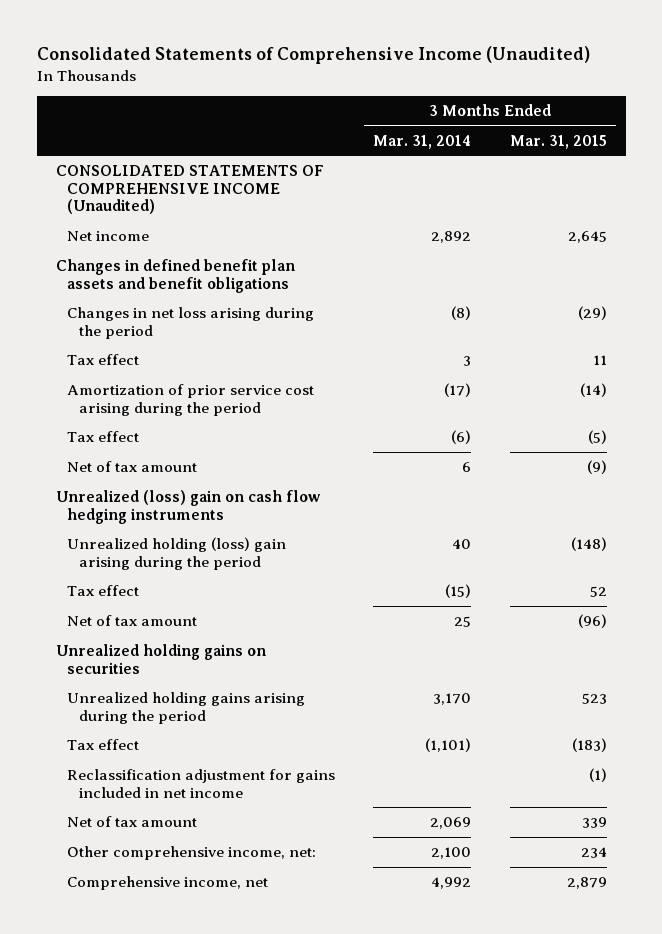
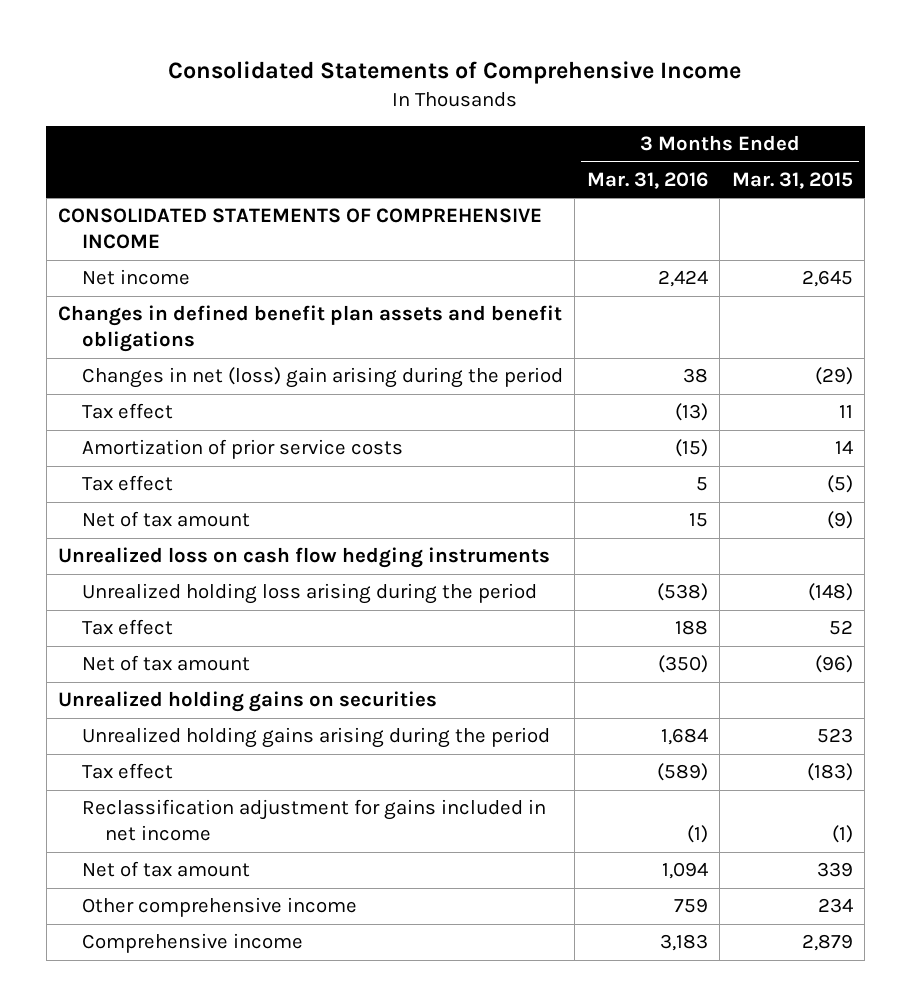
[36,46,590,65] Consolidated Statements of Comprehensive Income (Unaudited) -> [168,61,742,85] Consolidated Statements of Comprehensive Income
[373,134,472,149] Mar. 31, 2014 -> none
none -> [586,172,708,190] Mar. 31, 2016
[55,165,324,215] CONSOLIDATED STATEMENTS OF COMPREHENSIVE INCOME (Unaudited) -> [58,208,543,250] CONSOLIDATED STATEMENTS OF COMPREHENSIVE INCOME
[67,307,315,339] Changes in net loss arising during the period -> [81,367,563,389] Changes in net (loss) gain arising during the period
[67,384,315,416] Amortization of prior service cost arising during the period -> [81,439,403,460] Amortization of prior service costs
[579,383,607,398] (14) -> [834,440,853,455] 14
[55,490,320,524] Unrealized (loss) gain on cash flow hedging instruments -> [58,547,551,569] Unrealized loss on cash flow hedging instruments
[67,537,287,570] Unrealized holding (loss) gain arising during the period -> [81,583,537,605] Unrealized holding loss arising during the period
[67,846,317,861] Other comprehensive income, net: -> [81,897,357,918] Other comprehensive income
[67,876,269,891] Comprehensive income, net -> [81,933,303,954] Comprehensive income

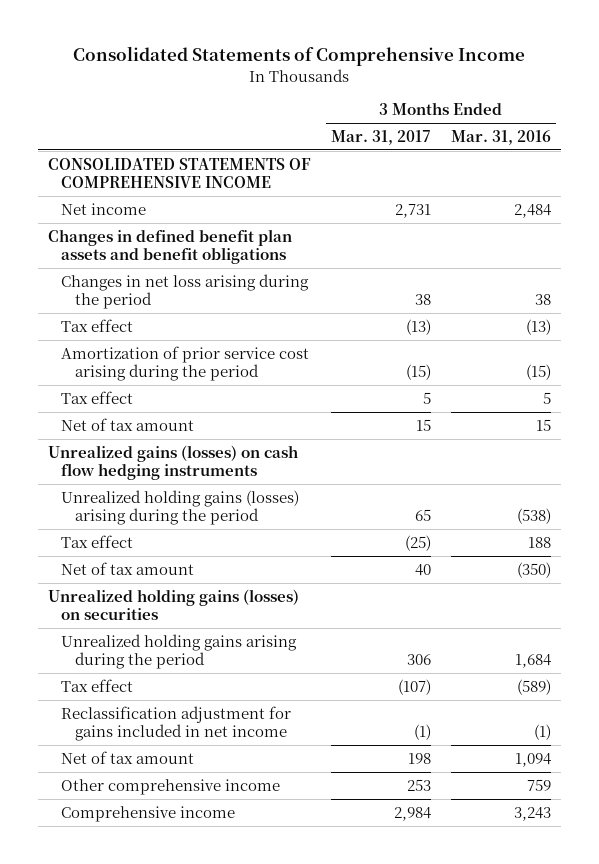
[731,172,853,190] Mar. 31, 2015 -> none
none -> [330,129,431,145] Mar. 31, 2017
[657,270,708,288] 2,424 -> [513,203,551,218] 2,484
[81,367,563,389] Changes in net (loss) gain arising during the period -> [61,273,310,310] Changes in net loss arising during the period
[81,439,403,460] Amortization of prior service costs -> [61,345,310,382] Amortization of prior service cost arising during the period
[58,547,551,569] Unrealized loss on cash flow hedging instruments -> [48,444,299,481] Unrealized gains (losses) on cash flow hedging instruments
[81,583,537,605] Unrealized holding loss arising during the period -> [61,489,300,526] Unrealized holding gains (losses) arising during the period
[58,691,438,713] Unrealized holding gains on securities -> [48,588,300,621] Unrealized holding gains (losses) on securities
[659,934,708,952] 3,183 -> [513,806,551,821] 3,243

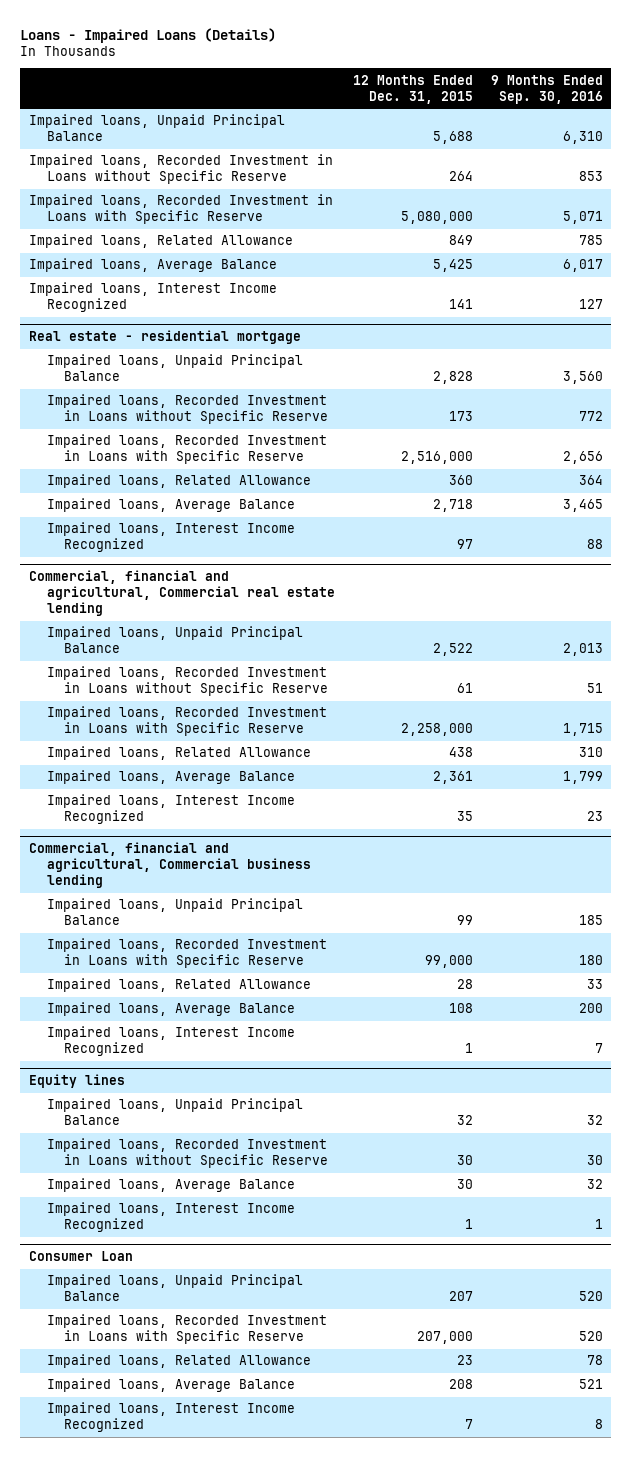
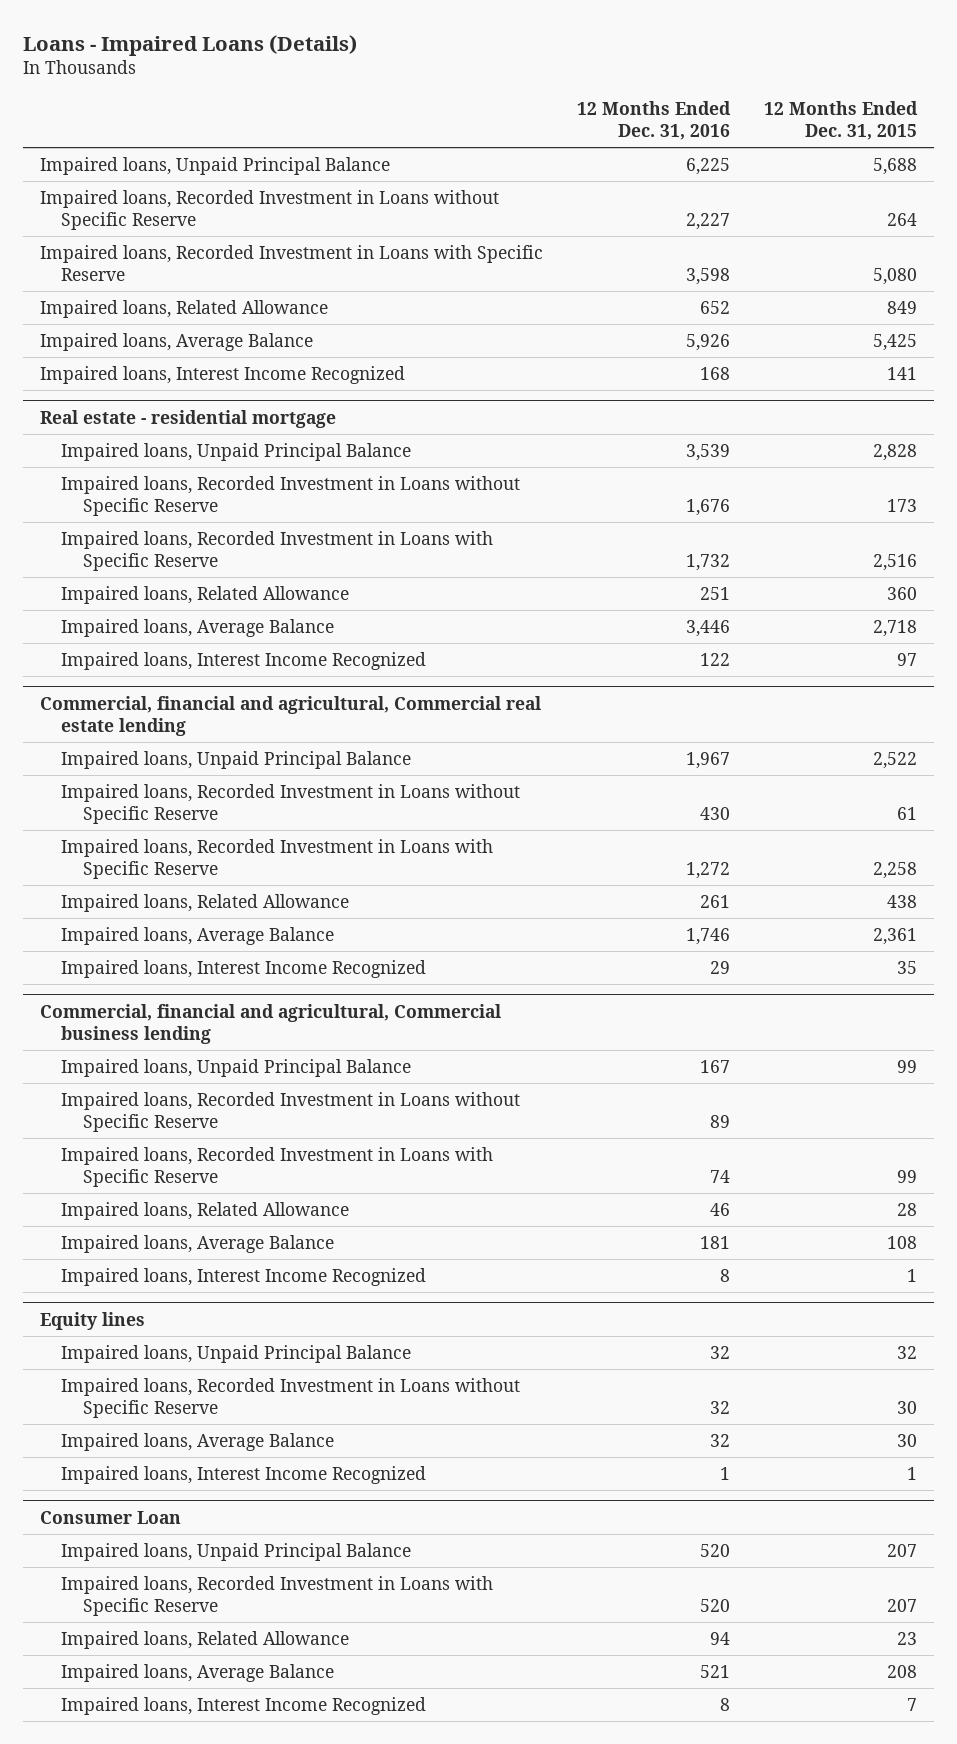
[490,74,603,104] 9 Months Ended Sep. 30, 2016 -> none
none -> [576,101,731,141] 12 Months Ended Dec. 31, 2016
[400,211,473,225] 5,080,000 -> [872,268,917,286] 5,080
[400,451,473,465] 2,516,000 -> [872,554,917,572] 2,516
[400,723,473,737] 2,258,000 -> [872,862,917,880] 2,258
none -> [61,1092,521,1133] Impaired loans, Recorded Investment in Loans without Specific Reserve
[424,955,473,969] 99,000 -> [896,1170,917,1184] 99
[416,1331,473,1345] 207,000 -> [886,1599,917,1613] 207

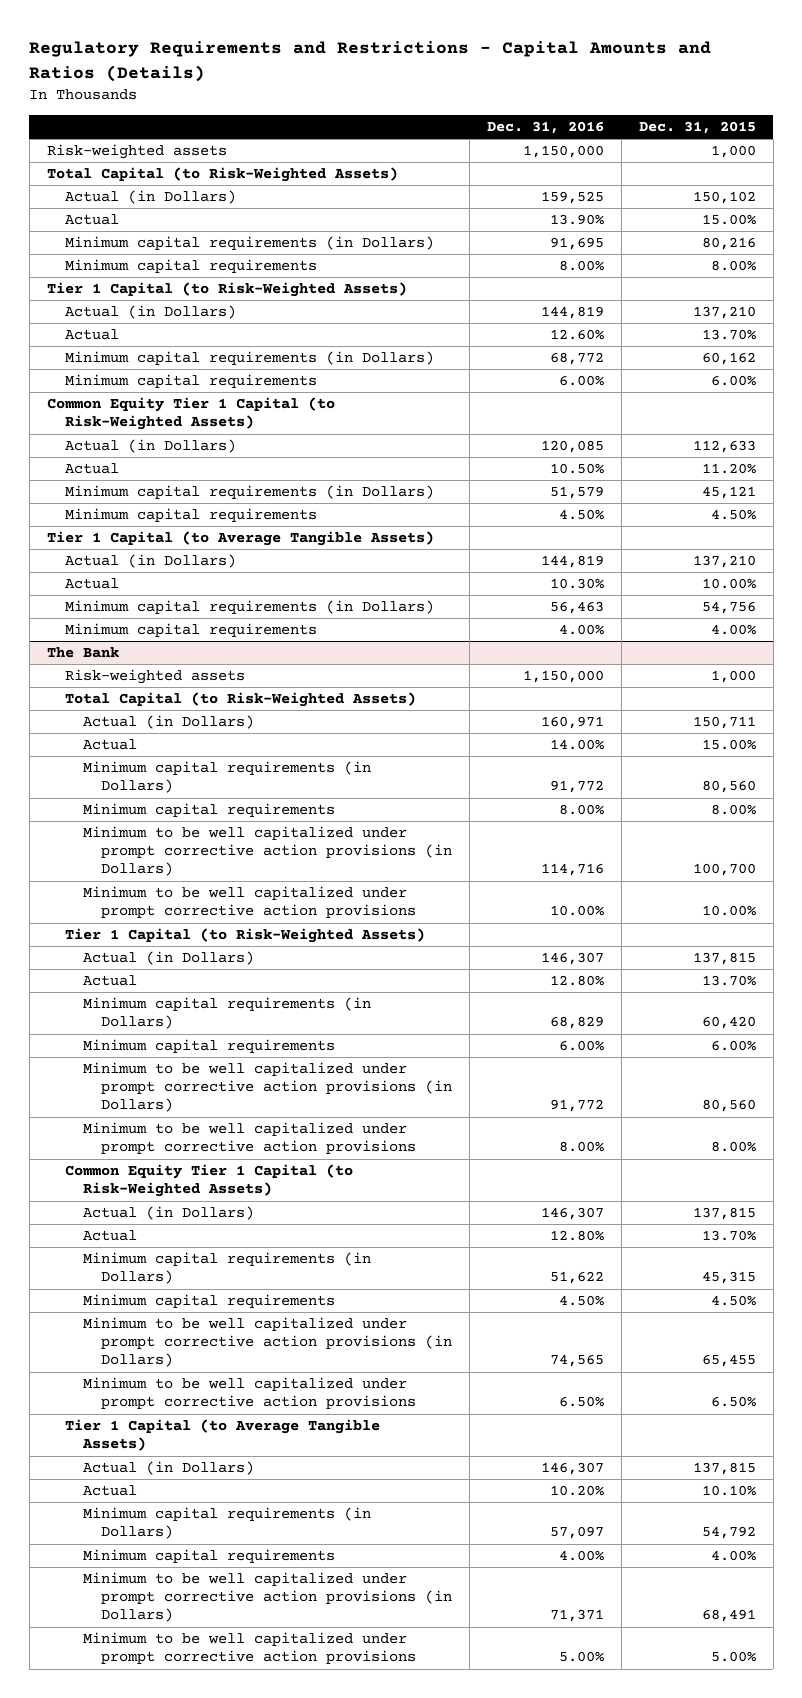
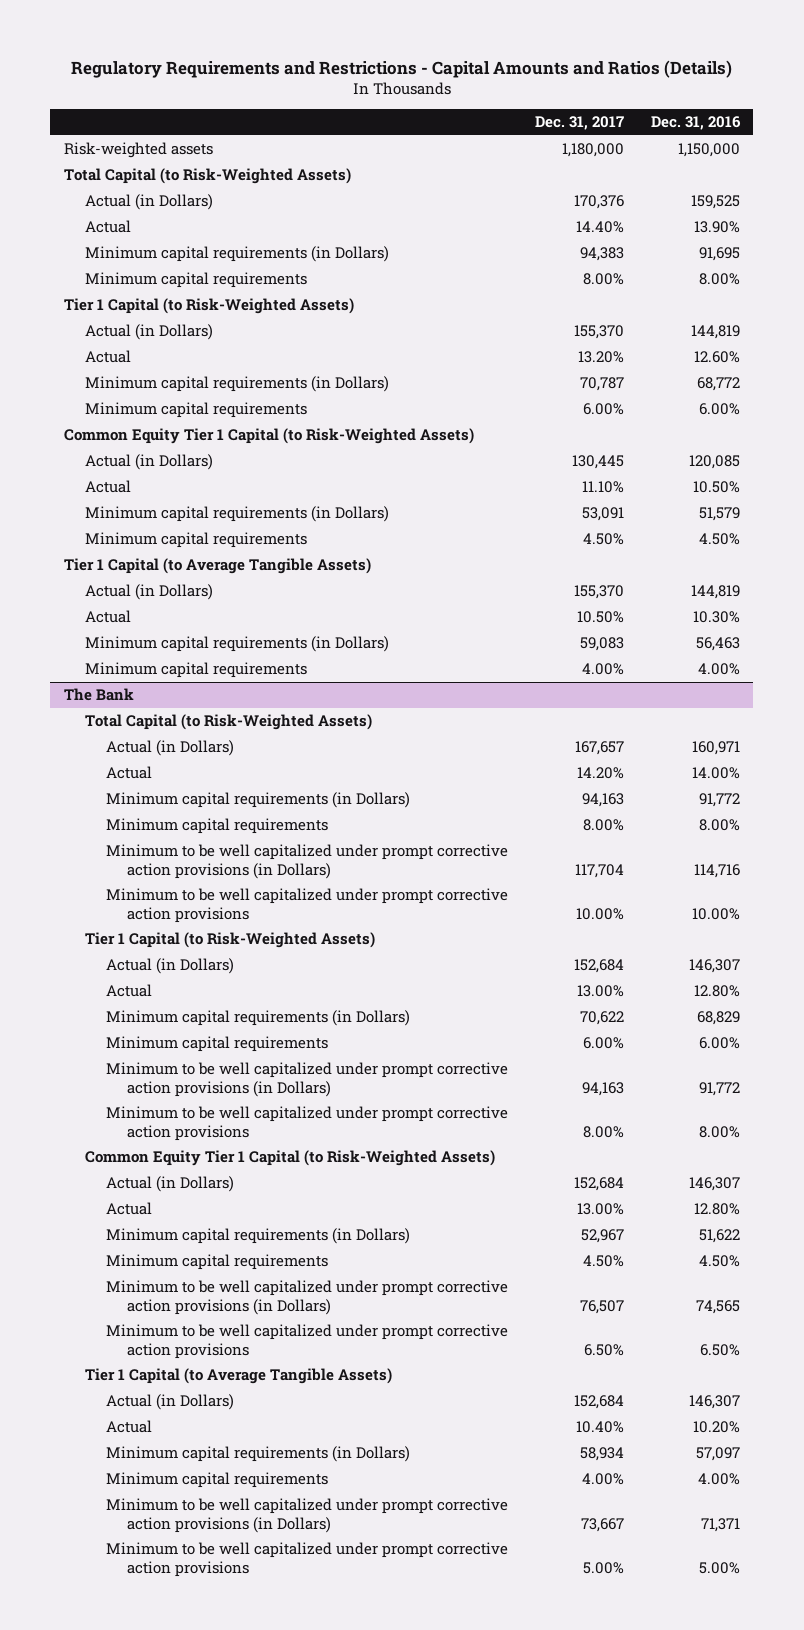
[638,120,756,134] Dec. 31, 2015 -> none
none -> [534,116,624,131] Dec. 31, 2017
[64,669,245,685] Risk-weighted assets -> none

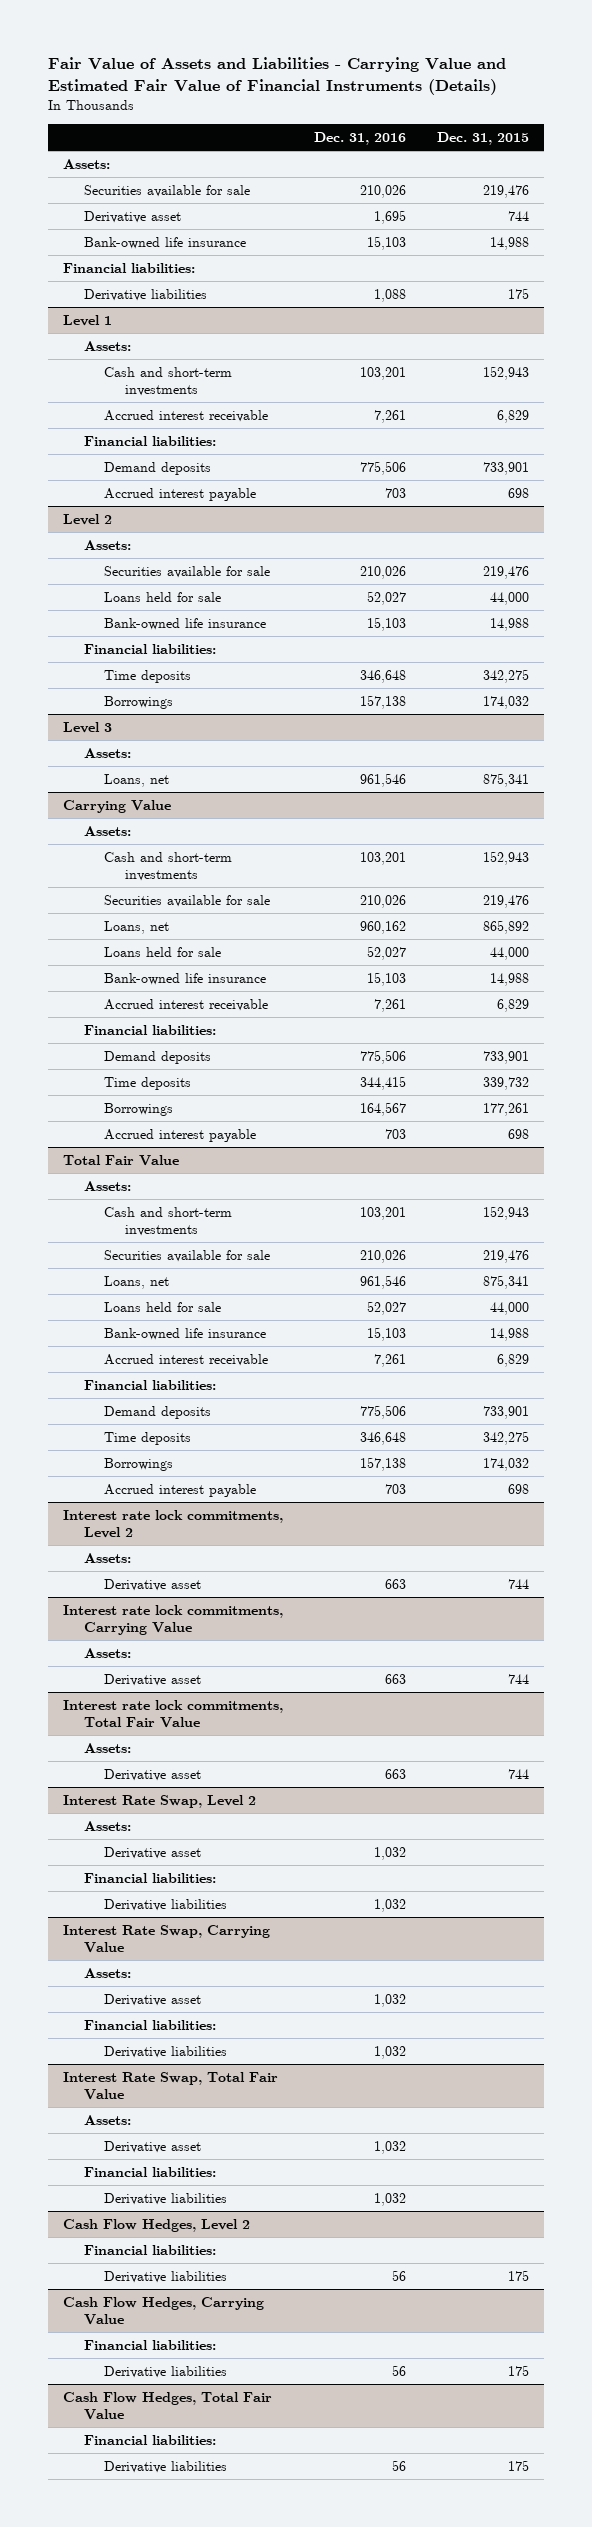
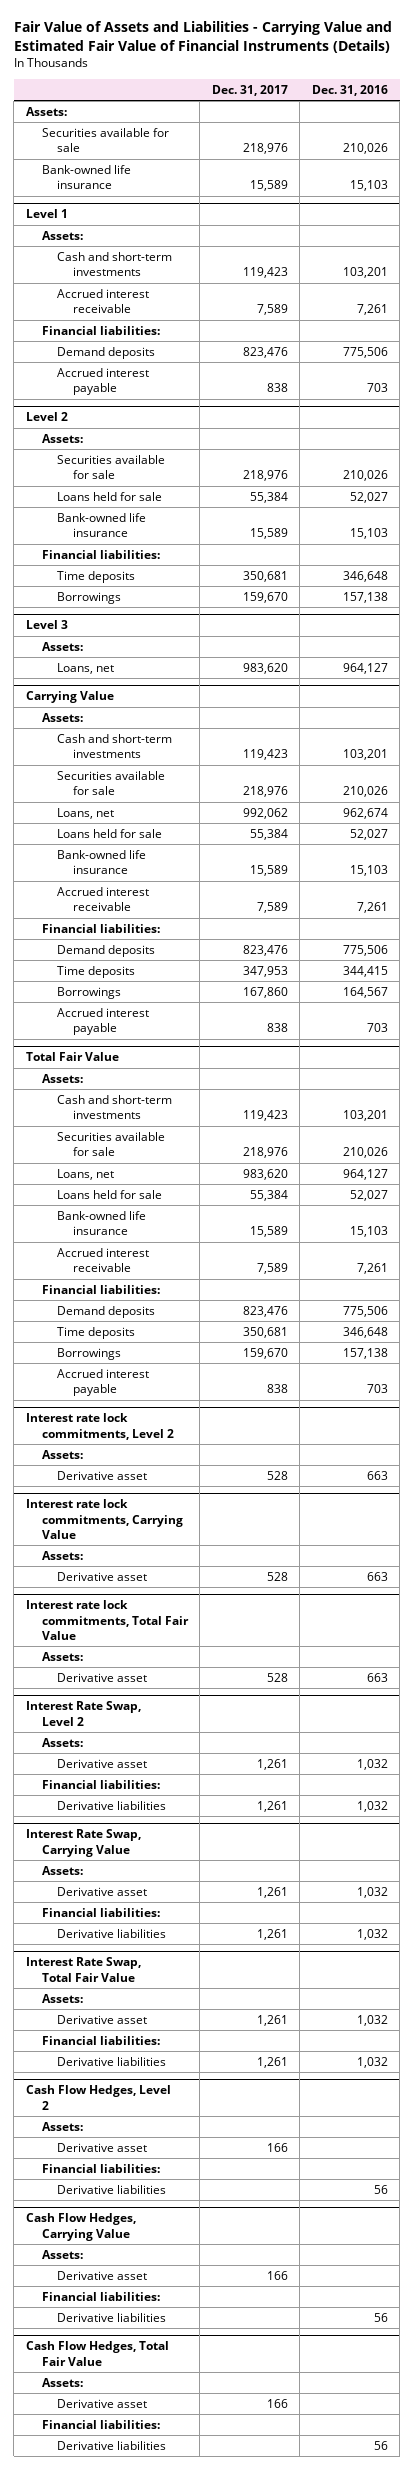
[436,131,529,145] Dec. 31, 2015 -> none
none -> [211,84,288,96] Dec. 31, 2017
[83,210,181,223] Derivative asset -> none
[62,262,195,273] Financial liabilities: -> none
[83,288,207,301] Derivative liabilities -> none
[359,772,406,787] 961,546 -> [342,662,388,674] 964,127
[359,920,406,934] 960,162 -> [342,807,388,819] 962,674
[359,1274,406,1289] 961,546 -> [342,1168,388,1180] 964,127
none -> [41,2121,83,2131] Assets:
none -> [57,2142,148,2152] Derivative asset
none -> [41,2249,83,2259] Assets:
none -> [57,2270,148,2280] Derivative asset
none -> [41,2377,83,2387] Assets:
none -> [57,2398,148,2408] Derivative asset

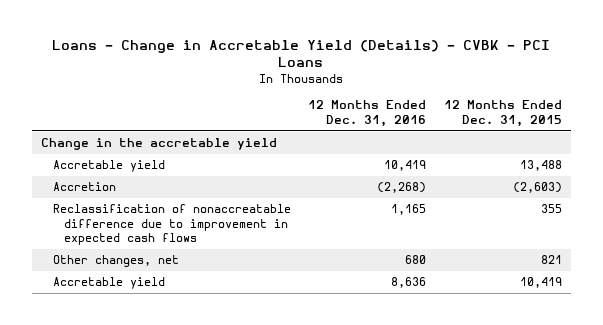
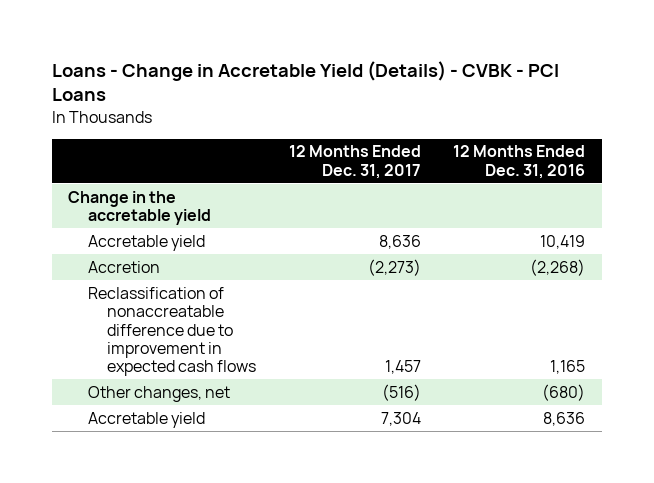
[443,100,562,127] 12 Months Ended Dec. 31, 2015 -> none
none -> [288,145,421,179] 12 Months Ended Dec. 31, 2017
[405,255,427,265] 680 -> [542,383,586,401] (680)

